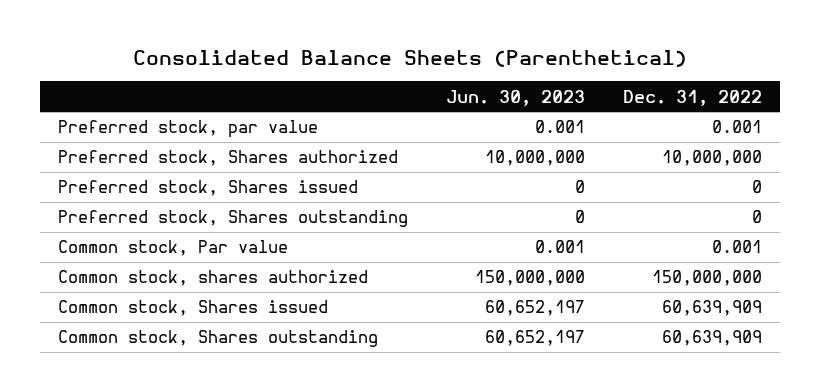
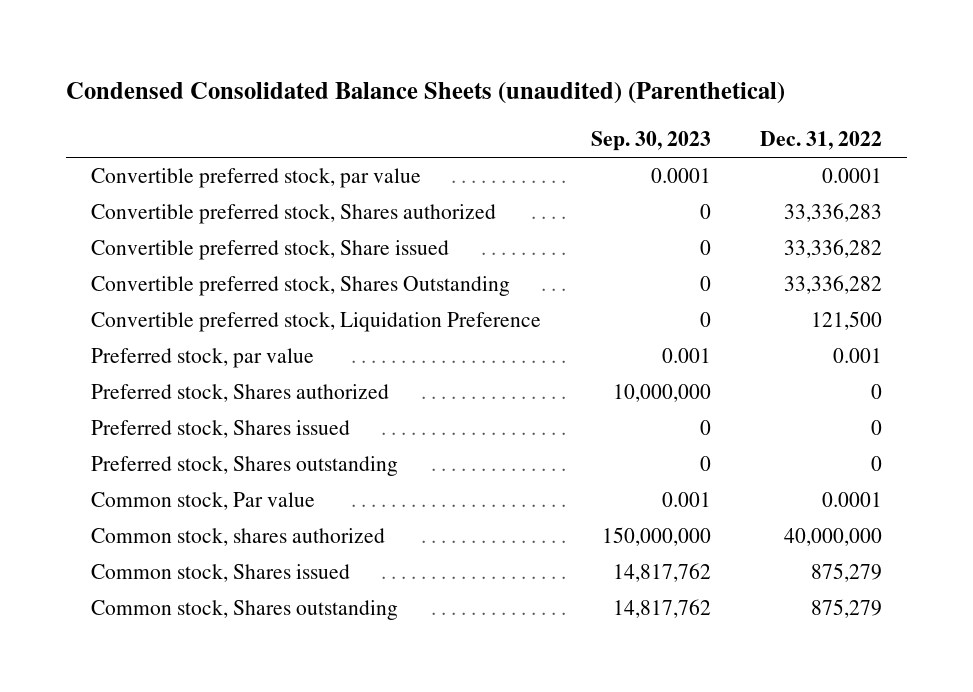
[133,50,688,68] Consolidated Balance Sheets (Parenthetical) -> [66,82,786,105] Condensed Consolidated Balance Sheets (unaudited) (Parenthetical)
[446,89,586,106] Jun. 30, 2023 -> none
none -> [590,130,711,151] Sep. 30, 2023
none -> [90,168,421,189] Convertible preferred stock, par value
none -> [90,204,496,225] Convertible preferred stock, Shares authorized
none -> [90,240,449,261] Convertible preferred stock, Share issued
none -> [90,276,510,297] Convertible preferred stock, Shares Outstanding
none -> [90,312,541,333] Convertible preferred stock, Liquidation Preference
[661,150,762,167] 10,000,000 -> [871,384,883,400] 0
[711,240,762,254] 0.001 -> [822,492,883,508] 0.0001
[651,270,762,287] 150,000,000 -> [784,528,883,547] 40,000,000
[661,300,762,317] 60,639,909 -> [811,563,883,583] 875,279
[661,330,762,347] 60,639,909 -> [811,599,883,619] 875,279

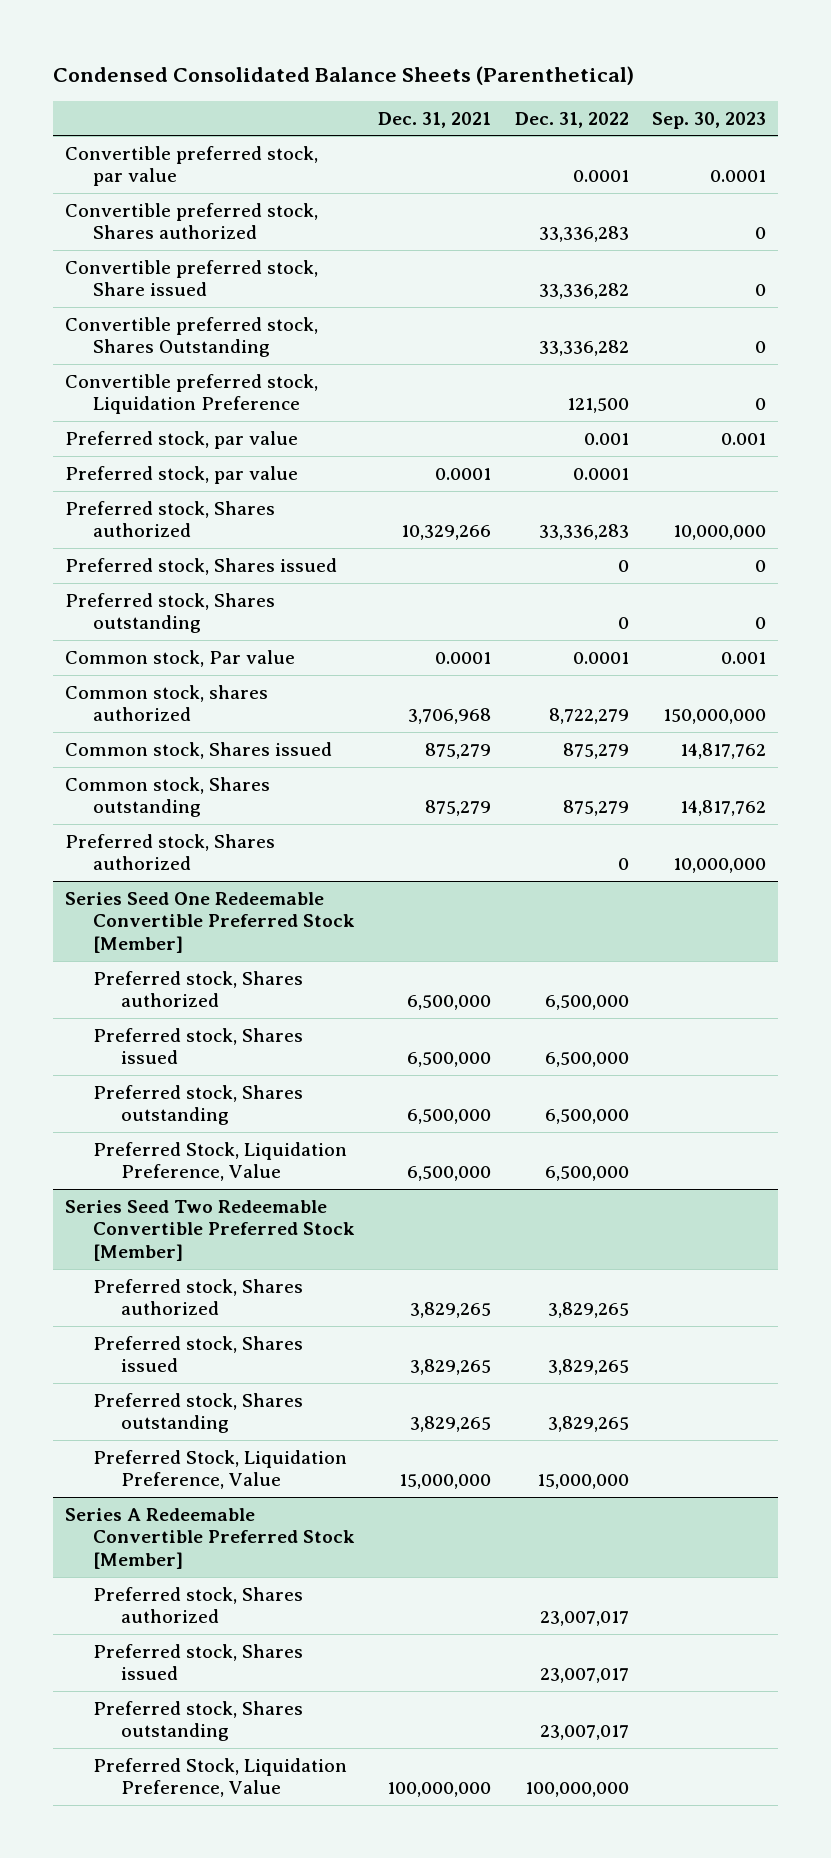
[66,82,786,105] Condensed Consolidated Balance Sheets (unaudited) (Parenthetical) -> [53,66,635,86] Condensed Consolidated Balance Sheets (Parenthetical)
none -> [378,111,492,128] Dec. 31, 2021
none -> [64,465,298,484] Preferred stock, par value
none -> [64,500,275,538] Preferred stock, Shares authorized
[784,528,883,547] 40,000,000 -> [548,708,629,725] 8,722,279
[90,384,389,403] Preferred stock, Shares authorized -> [64,833,275,871] Preferred stock, Shares authorized
none -> [64,891,355,953] Series Seed One Redeemable Convertible Preferred Stock [Member]
none -> [92,970,303,1008] Preferred stock, Shares authorized
none -> [92,1027,303,1065] Preferred stock, Shares issued
none -> [92,1084,303,1126] Preferred stock, Shares outstanding
none -> [92,1141,347,1182] Preferred Stock, Liquidation Preference, Value
none -> [64,1199,355,1261] Series Seed Two Redeemable Convertible Preferred Stock [Member]
none -> [92,1278,303,1316] Preferred stock, Shares authorized
none -> [92,1335,303,1373] Preferred stock, Shares issued
none -> [92,1392,303,1434] Preferred stock, Shares outstanding
none -> [92,1449,347,1490] Preferred Stock, Liquidation Preference, Value
none -> [64,1507,355,1569] Series A Redeemable Convertible Preferred Stock [Member]
none -> [92,1586,303,1624] Preferred stock, Shares authorized
none -> [92,1643,303,1681] Preferred stock, Shares issued
none -> [92,1700,303,1742] Preferred stock, Shares outstanding
none -> [92,1757,347,1798] Preferred Stock, Liquidation Preference, Value

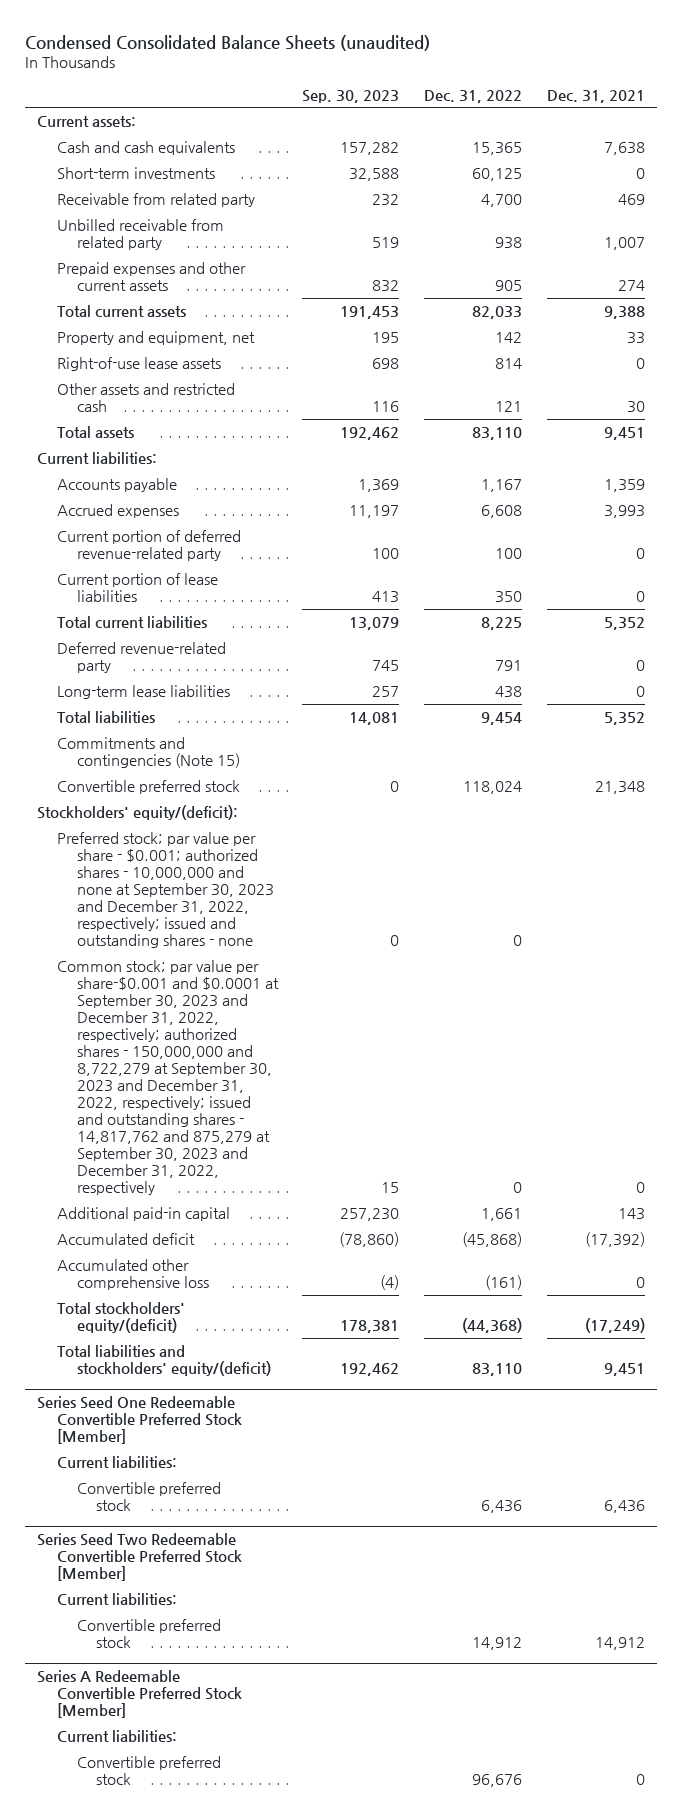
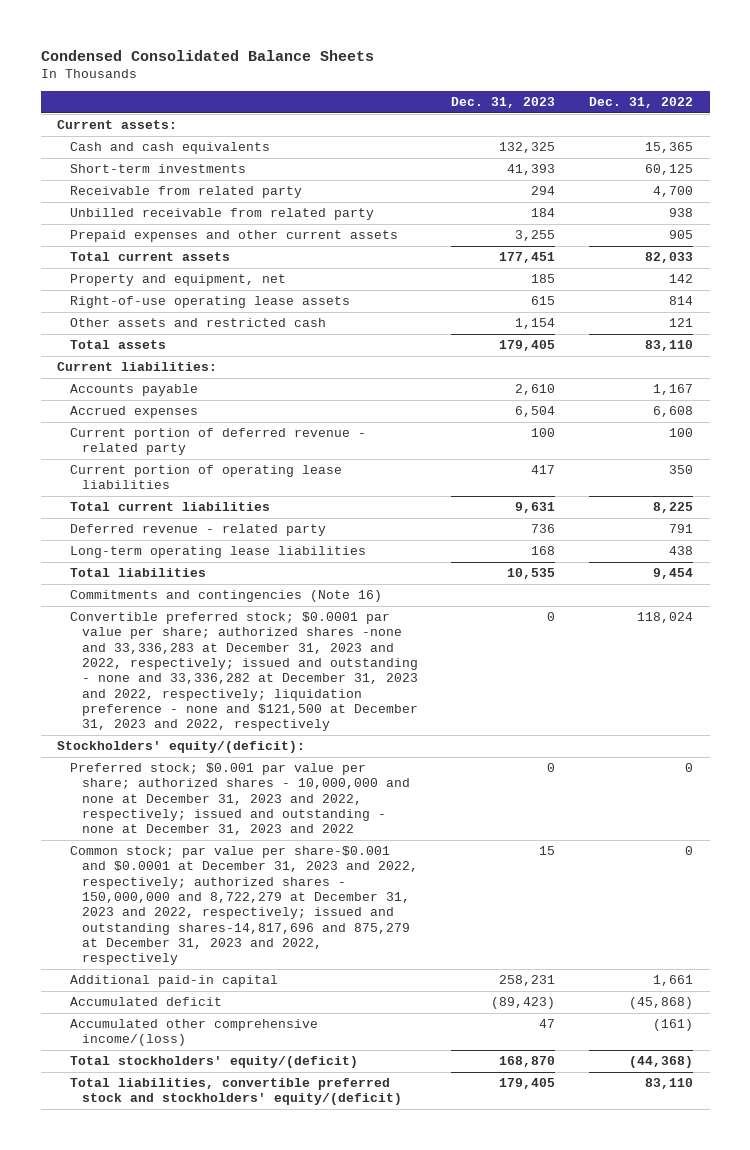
[24,34,430,51] Condensed Consolidated Balance Sheets (unaudited) -> [40,49,374,61] Condensed Consolidated Balance Sheets
[302,89,400,103] Sep. 30, 2023 -> none
[546,89,645,103] Dec. 31, 2021 -> none
none -> [451,97,556,109] Dec. 31, 2023
[56,356,221,371] Right-of-use lease assets -> [69,296,350,309] Right-of-use operating lease assets
[56,529,241,561] Current portion of deferred revenue-related party -> [69,428,366,456] Current portion of deferred revenue - related party
[56,572,218,602] Current portion of lease liabilities -> [69,465,342,490] Current portion of operating lease liabilities
[56,641,226,673] Deferred revenue-related party -> [69,524,326,537] Deferred revenue - related party
[56,684,230,699] Long-term lease liabilities -> [69,546,366,559] Long-term operating lease liabilities
[56,736,240,768] Commitments and contingencies (Note 15) -> [69,590,382,603] Commitments and contingencies (Note 16)
[56,779,240,794] Convertible preferred stock -> [69,612,418,732] Convertible preferred stock; $0.0001 par value per share; authorized shares -none and 33,336,283 at December 31, 2023 and 2022, respectively; issued and outstanding - none and 33,336,282 at December 31, 2023 and 2022, respectively; liquidation preference - none and $121,500 at December 31, 2023 and 2022, respectively
[56,831,274,948] Preferred stock; par value per share - $0.001; authorized shares - 10,000,000 and none at September 30, 2023 and December 31, 2022, respectively; issued and outstanding shares - none -> [69,763,410,836] Preferred stock; $0.001 par value per share; authorized shares - 10,000,000 and none at December 31, 2023 and 2022, respectively; issued and outstanding - none at December 31, 2023 and 2022
[56,959,279,1195] Common stock; par value per share-$0.001 and $0.0001 at September 30, 2023 and December 31, 2022, respectively; authorized shares - 150,000,000 and 8,722,279 at September 30, 2023 and December 31, 2022, respectively; issued and outstanding shares - 14,817,762 and 875,279 at September 30, 2023 and December 31, 2022, respectively -> [69,846,418,966] Common stock; par value per share-$0.001 and $0.0001 at December 31, 2023 and 2022, respectively; authorized shares - 150,000,000 and 8,722,279 at December 31, 2023 and 2022, respectively; issued and outstanding shares-14,817,696 and 875,279 at December 31, 2023 and 2022, respectively
[56,1258,209,1290] Accumulated other comprehensive loss -> [69,1019,318,1047] Accumulated other comprehensive income/(loss)
[37,1396,242,1445] Series Seed One Redeemable Convertible Preferred Stock [Member] -> none
[56,1455,177,1468] Current liabilities: -> none
[76,1481,221,1511] Convertible preferred stock -> none
[37,1533,242,1582] Series Seed Two Redeemable Convertible Preferred Stock [Member] -> none
[56,1592,177,1605] Current liabilities: -> none
[76,1618,221,1648] Convertible preferred stock -> none
[37,1670,242,1719] Series A Redeemable Convertible Preferred Stock [Member] -> none
[56,1729,177,1742] Current liabilities: -> none
[76,1755,221,1785] Convertible preferred stock -> none
[56,1344,271,1376] Total liabilities and stockholders' equity/(deficit) -> [69,1078,402,1106] Total liabilities, convertible preferred stock and stockholders' equity/(deficit)

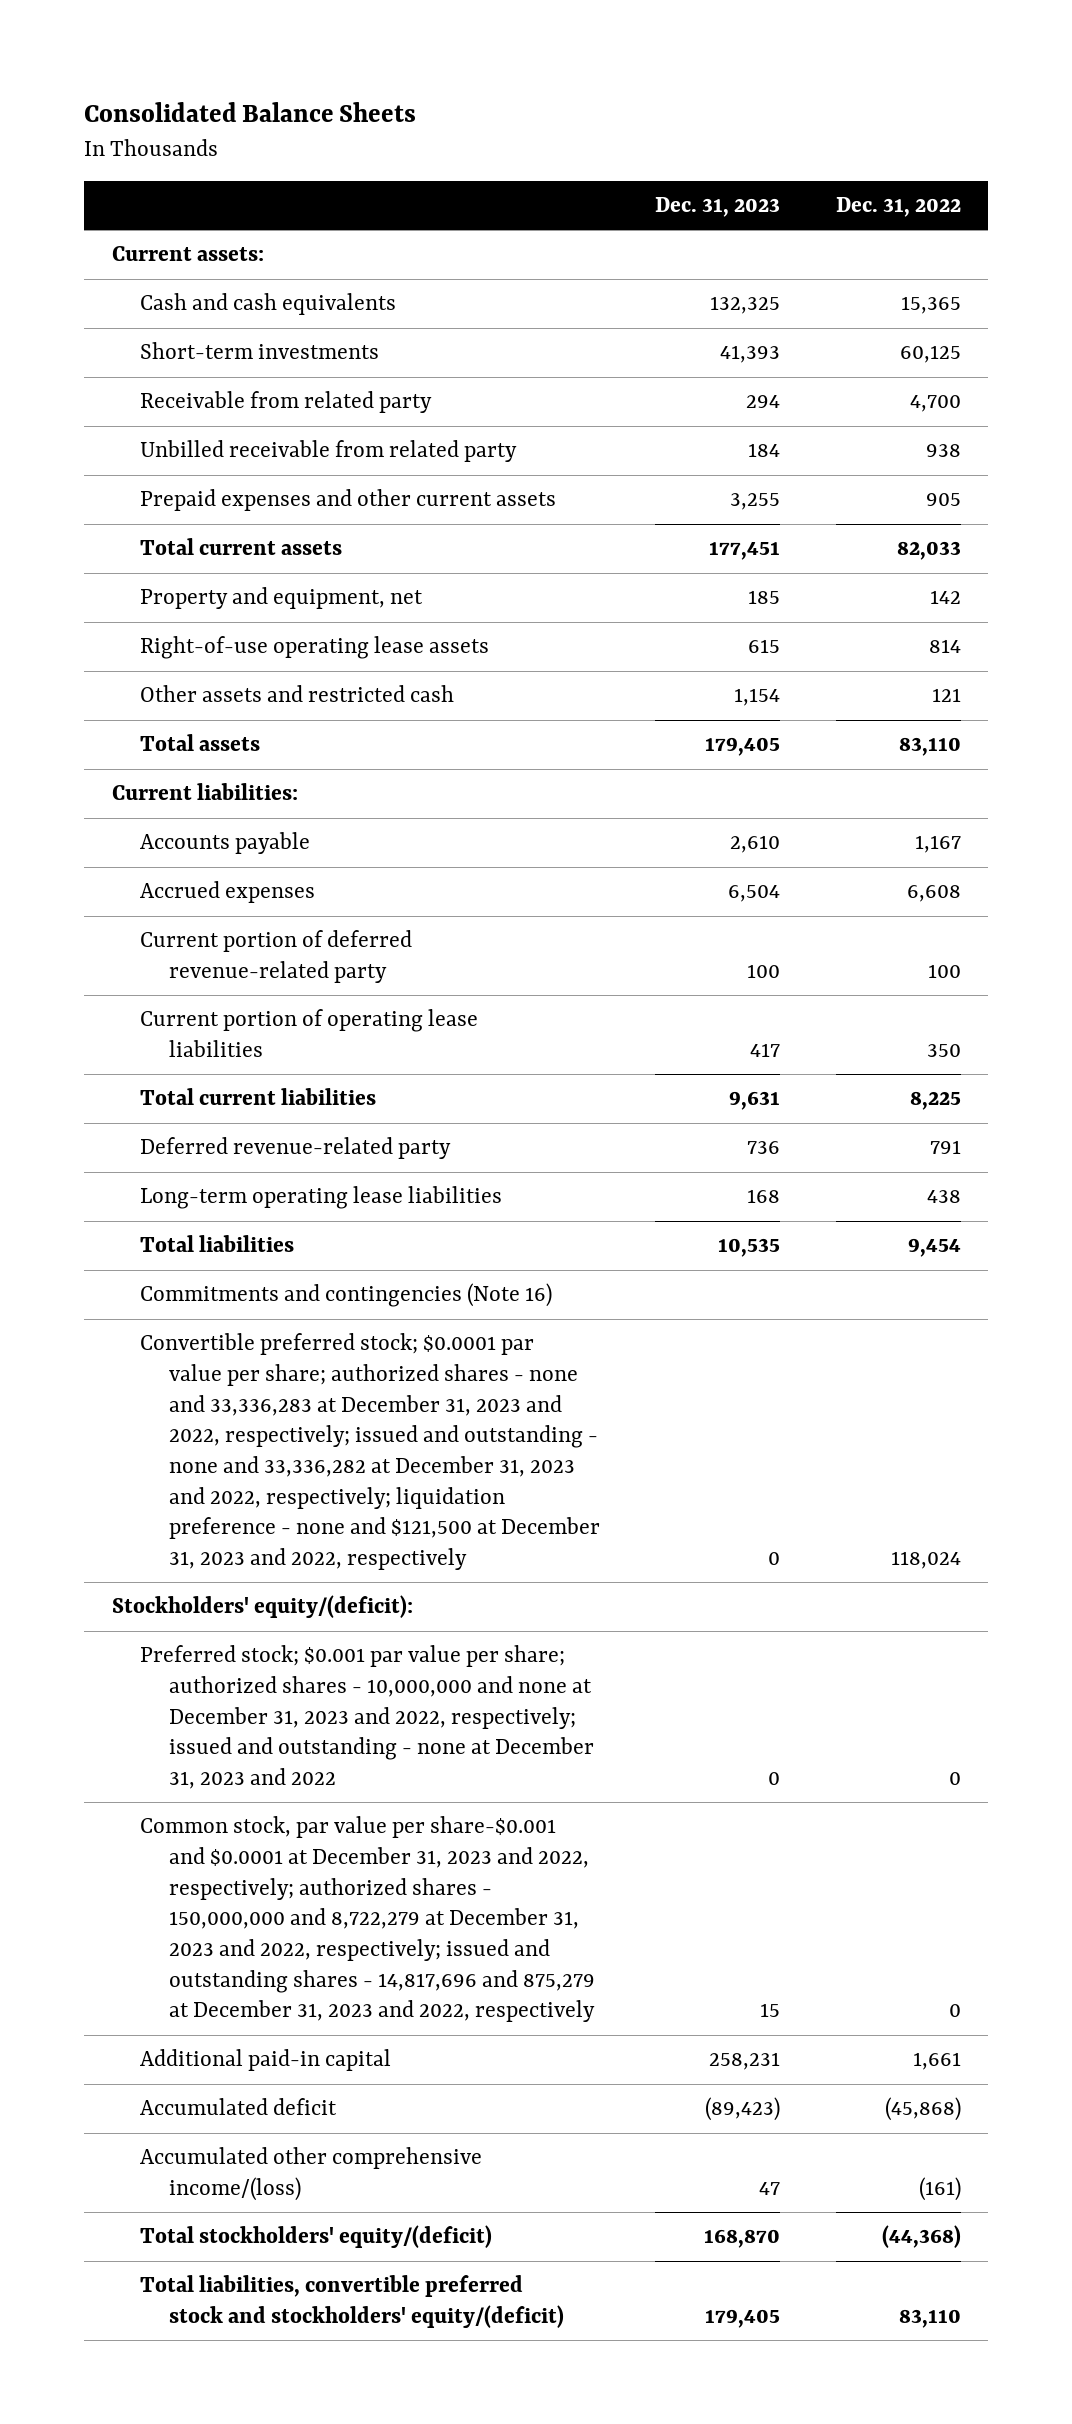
[40,49,374,61] Condensed Consolidated Balance Sheets -> [83,102,416,123] Consolidated Balance Sheets
[69,428,366,456] Current portion of deferred revenue - related party -> [140,930,413,984] Current portion of deferred revenue-related party
[69,524,326,537] Deferred revenue - related party -> [140,1137,452,1160] Deferred revenue-related party
[69,612,418,732] Convertible preferred stock; $0.0001 par value per share; authorized shares -none and 33,336,283 at December 31, 2023 and 2022, respectively; issued and outstanding - none and 33,336,282 at December 31, 2023 and 2022, respectively; liquidation preference - none and $121,500 at December 31, 2023 and 2022, respectively -> [140,1333,600,1571] Convertible preferred stock; $0.0001 par value per share; authorized shares - none and 33,336,283 at December 31, 2023 and 2022, respectively; issued and outstanding - none and 33,336,282 at December 31, 2023 and 2022, respectively; liquidation preference - none and $121,500 at December 31, 2023 and 2022, respectively
[69,846,418,966] Common stock; par value per share-$0.001 and $0.0001 at December 31, 2023 and 2022, respectively; authorized shares - 150,000,000 and 8,722,279 at December 31, 2023 and 2022, respectively; issued and outstanding shares-14,817,696 and 875,279 at December 31, 2023 and 2022, respectively -> [140,1816,595,2023] Common stock, par value per share-$0.001 and $0.0001 at December 31, 2023 and 2022, respectively; authorized shares - 150,000,000 and 8,722,279 at December 31, 2023 and 2022, respectively; issued and outstanding shares - 14,817,696 and 875,279 at December 31, 2023 and 2022, respectively

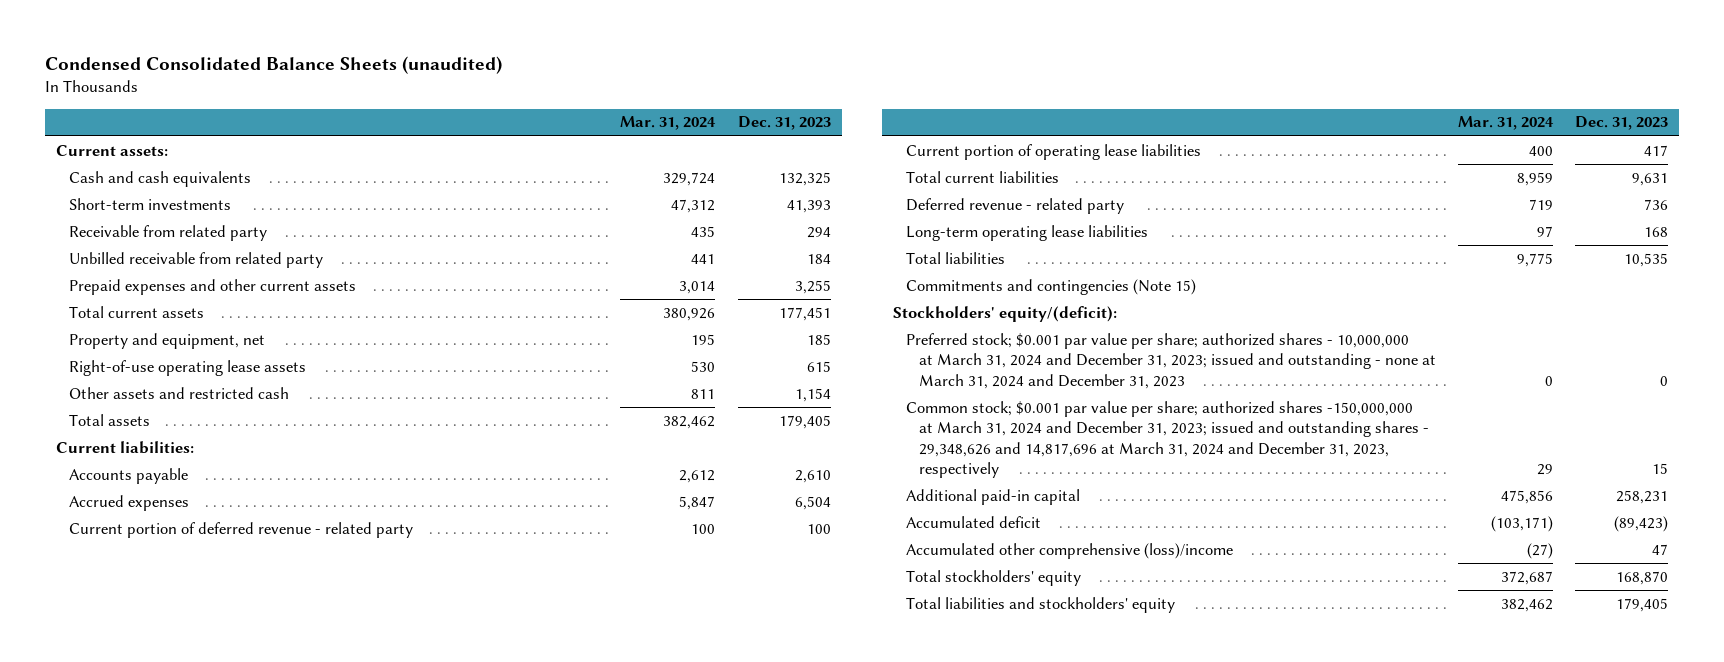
[83,102,416,123] Consolidated Balance Sheets -> [44,56,502,75] Condensed Consolidated Balance Sheets (unaudited)
[835,197,961,218] Dec. 31, 2022 -> none
none -> [620,116,717,131] Mar. 31, 2024
[140,930,413,984] Current portion of deferred revenue-related party -> [68,521,413,538] Current portion of deferred revenue - related party
[140,1137,452,1160] Deferred revenue-related party -> [906,197,1125,214] Deferred revenue - related party
[140,1333,600,1571] Convertible preferred stock; $0.0001 par value per share; authorized shares - none and 33,336,283 at December 31, 2023 and 2022, respectively; issued and outstanding - none and 33,336,282 at December 31, 2023 and 2022, respectively; liquidation preference - none and $121,500 at December 31, 2023 and 2022, respectively -> none
[140,1283,553,1308] Commitments and contingencies (Note 16) -> [906,278,1197,295] Commitments and contingencies (Note 15)
[140,1645,594,1790] Preferred stock; $0.001 par value per share; authorized shares - 10,000,000 and none at December 31, 2023 and 2022, respectively; issued and outstanding - none at December 31, 2023 and 2022 -> [906,332,1437,389] Preferred stock; $0.001 par value per share; authorized shares - 10,000,000 at March 31, 2024 and December 31, 2023; issued and outstanding - none at March 31, 2024 and December 31, 2023
[140,1816,595,2023] Common stock, par value per share-$0.001 and $0.0001 at December 31, 2023 and 2022, respectively; authorized shares - 150,000,000 and 8,722,279 at December 31, 2023 and 2022, respectively; issued and outstanding shares - 14,817,696 and 875,279 at December 31, 2023 and 2022, respectively -> [906,400,1430,479] Common stock; $0.001 par value per share; authorized shares -150,000,000 at March 31, 2024 and December 31, 2023; issued and outstanding shares - 29,348,626 and 14,817,696 at March 31, 2024 and December 31, 2023, respectively
[140,2147,483,2202] Accumulated other comprehensive income/(loss) -> [906,542,1234,559] Accumulated other comprehensive (loss)/income
[140,2225,493,2249] Total stockholders' equity/(deficit) -> [906,569,1082,586] Total stockholders' equity
[140,2275,564,2329] Total liabilities, convertible preferred stock and stockholders' equity/(deficit) -> [906,596,1176,613] Total liabilities and stockholders' equity

